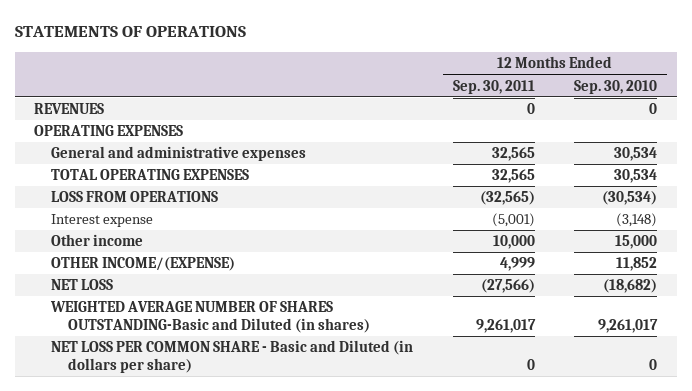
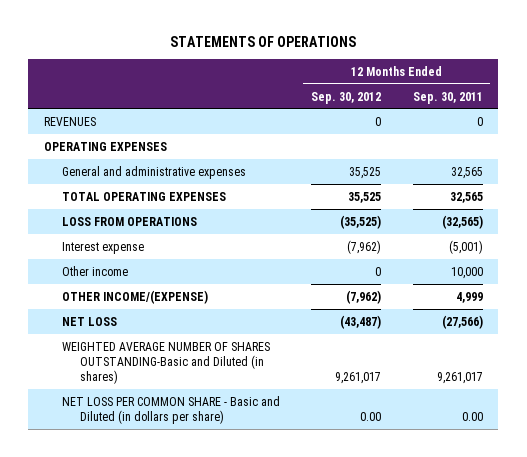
[574,79,658,94] Sep. 30, 2010 -> none
none -> [311,91,382,104] Sep. 30, 2012
[526,359,535,371] 0 -> [461,411,483,421] 0.00

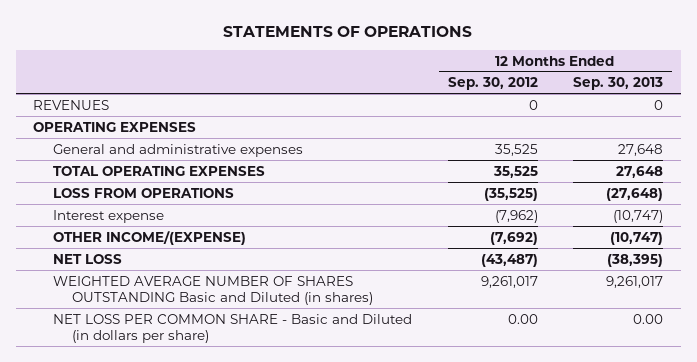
[412,91,483,104] Sep. 30, 2011 -> none
none -> [573,77,664,91] Sep. 30, 2013
[61,265,128,276] Other income -> none
[346,289,382,304] (7,962) -> [489,231,538,245] (7,692)
[61,341,270,384] WEIGHTED AVERAGE NUMBER OF SHARES OUTSTANDING-Basic and Diluted (in shares) -> [52,275,374,305] WEIGHTED AVERAGE NUMBER OF SHARES OUTSTANDING Basic and Diluted (in shares)

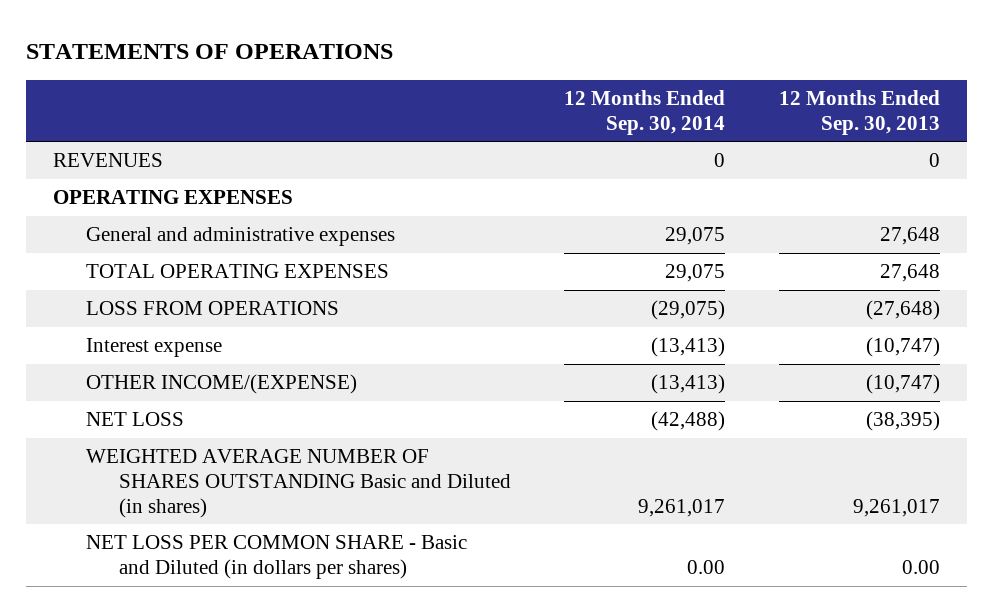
[447,77,538,91] Sep. 30, 2012 -> none
none -> [564,89,726,135] 12 Months Ended Sep. 30, 2014
[52,313,412,343] NET LOSS PER COMMON SHARE - Basic and Diluted (in dollars per share) -> [85,535,467,579] NET LOSS PER COMMON SHARE - Basic and Diluted (in dollars per shares)

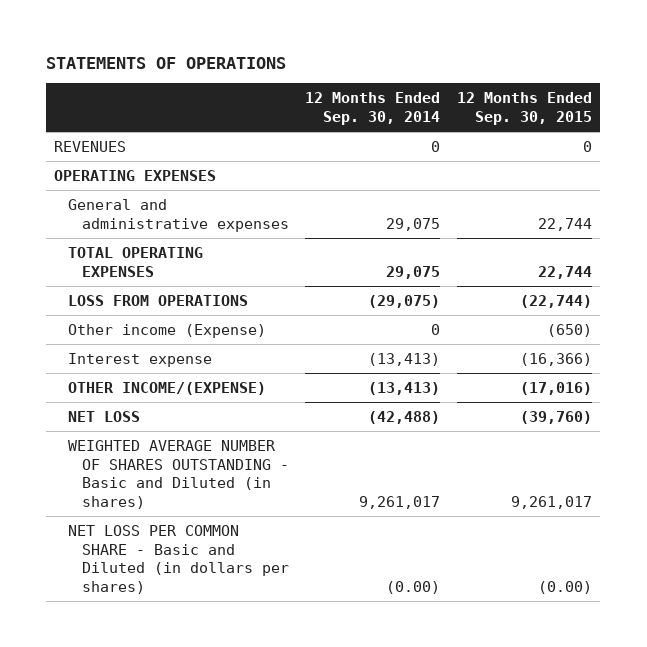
[779,89,941,135] 12 Months Ended Sep. 30, 2013 -> none
none -> [457,92,593,125] 12 Months Ended Sep. 30, 2015
none -> [68,324,267,339] Other income (Expense)
[85,449,511,518] WEIGHTED AVERAGE NUMBER OF SHARES OUTSTANDING Basic and Diluted (in shares) -> [68,440,289,509] WEIGHTED AVERAGE NUMBER OF SHARES OUTSTANDING - Basic and Diluted (in shares)
[687,559,726,574] 0.00 -> [386,580,441,594] (0.00)

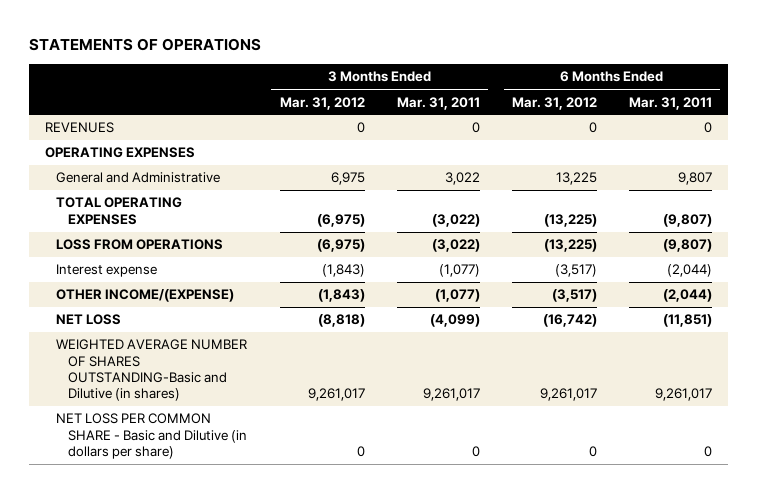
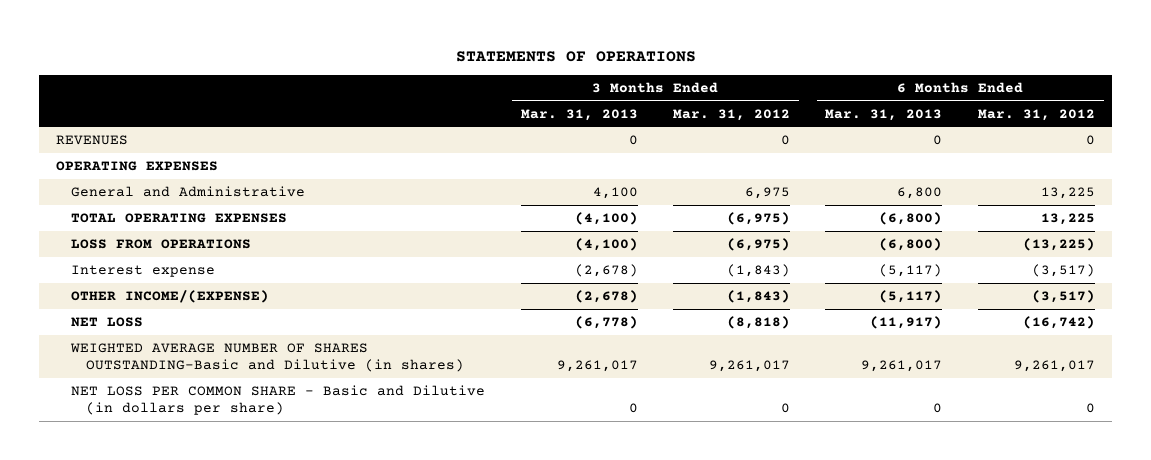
[396,96,480,110] Mar. 31, 2011 -> none
[629,96,713,110] Mar. 31, 2011 -> none
none -> [520,108,638,121] Mar. 31, 2013
none -> [825,108,943,121] Mar. 31, 2013
[543,213,597,227] (13,225) -> [1040,212,1095,225] 13,225

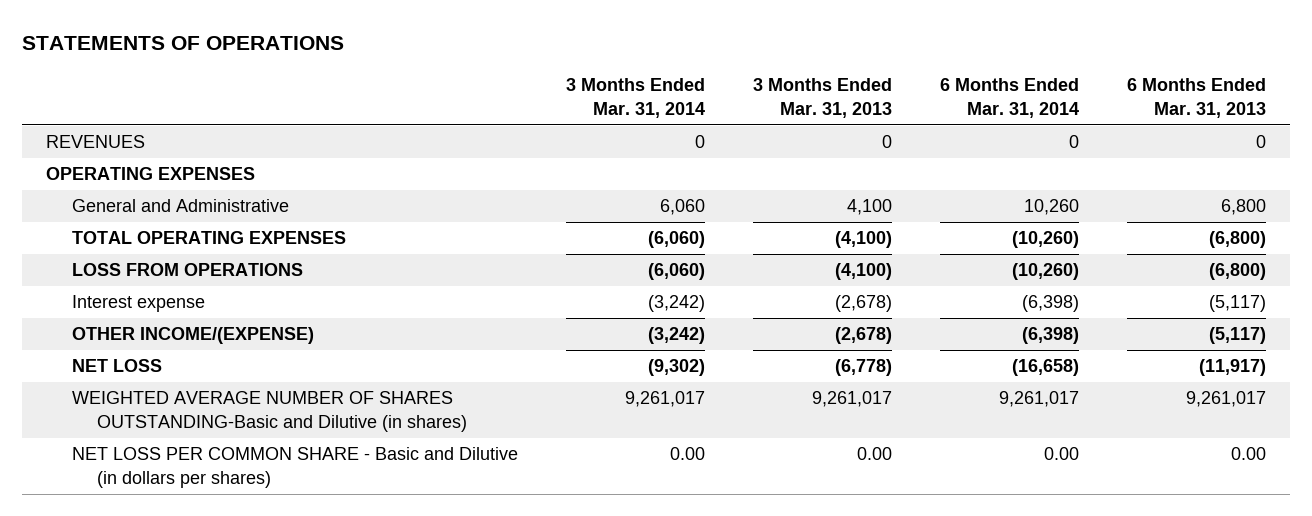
[673,108,791,121] Mar. 31, 2012 -> none
[977,108,1095,121] Mar. 31, 2012 -> none
none -> [565,78,705,118] 3 Months Ended Mar. 31, 2014
none -> [939,78,1079,118] 6 Months Ended Mar. 31, 2014
[71,384,486,416] NET LOSS PER COMMON SHARE - Basic and Dilutive (in dollars per share) -> [71,447,518,488] NET LOSS PER COMMON SHARE - Basic and Dilutive (in dollars per shares)
[628,403,638,414] 0 -> [856,447,892,461] 0.00
[933,403,943,414] 0 -> [1231,447,1267,461] 0.00

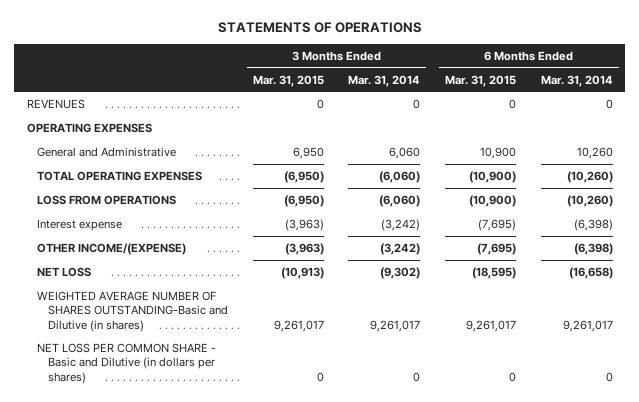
[752,78,892,118] 3 Months Ended Mar. 31, 2013 -> none
[1127,78,1267,118] 6 Months Ended Mar. 31, 2013 -> none
none -> [252,74,324,87] Mar. 31, 2015
none -> [444,74,516,87] Mar. 31, 2015
[669,447,705,461] 0.00 -> [413,371,421,382] 0
[1043,447,1079,461] 0.00 -> [605,371,613,382] 0

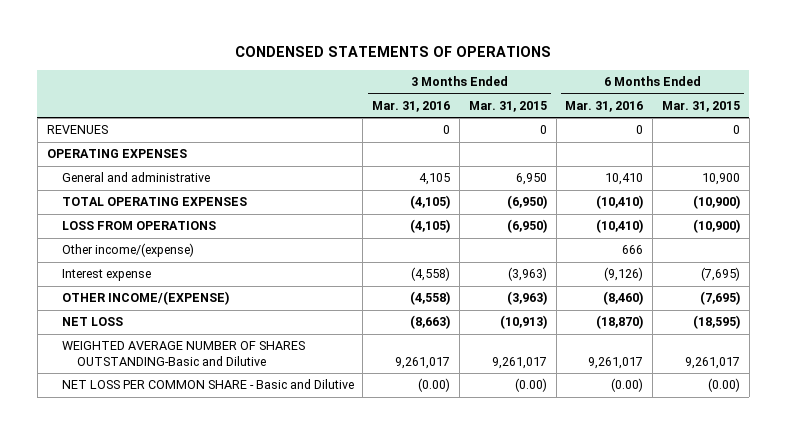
[217,22,422,34] STATEMENTS OF OPERATIONS -> [235,45,552,57] CONDENSED STATEMENTS OF OPERATIONS
[348,74,421,87] Mar. 31, 2014 -> none
[540,74,613,87] Mar. 31, 2014 -> none
none -> [372,100,451,112] Mar. 31, 2016
none -> [565,100,644,112] Mar. 31, 2016
[37,146,177,157] General and Administrative -> [61,172,210,183] General and administrative
none -> [61,243,194,258] Other income/(expense)
[37,290,229,332] WEIGHTED AVERAGE NUMBER OF SHARES OUTSTANDING-Basic and Dilutive (in shares) -> [61,341,305,367] WEIGHTED AVERAGE NUMBER OF SHARES OUTSTANDING-Basic and Dilutive
[37,342,217,384] NET LOSS PER COMMON SHARE - Basic and Dilutive (in dollars per shares) -> [61,379,354,390] NET LOSS PER COMMON SHARE - Basic and Dilutive
[316,371,324,382] 0 -> [514,378,547,393] (0.00)
[508,371,516,382] 0 -> [707,378,740,393] (0.00)

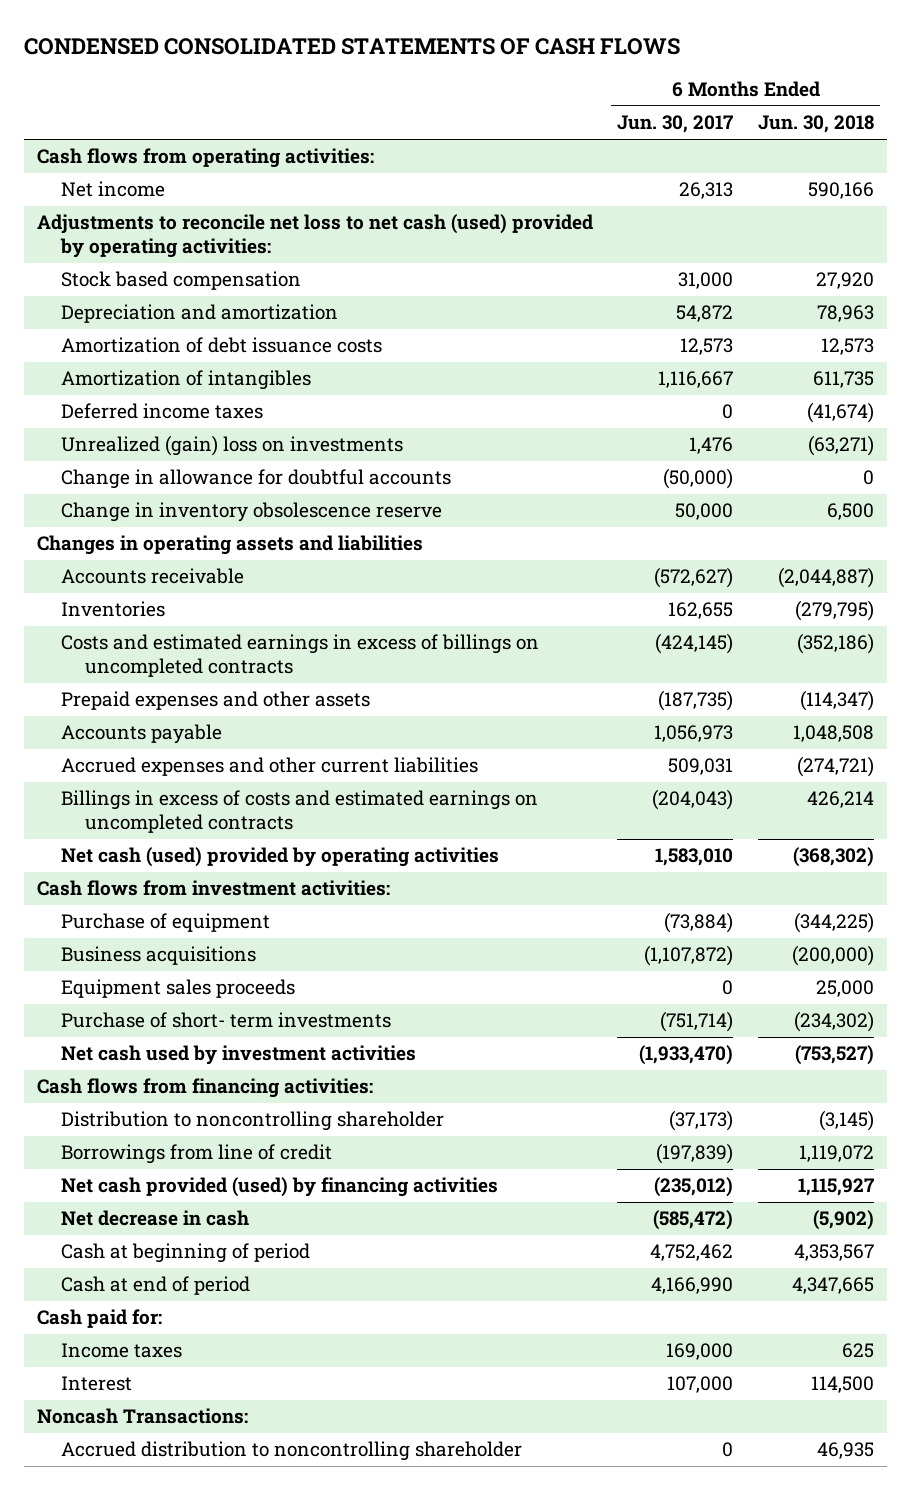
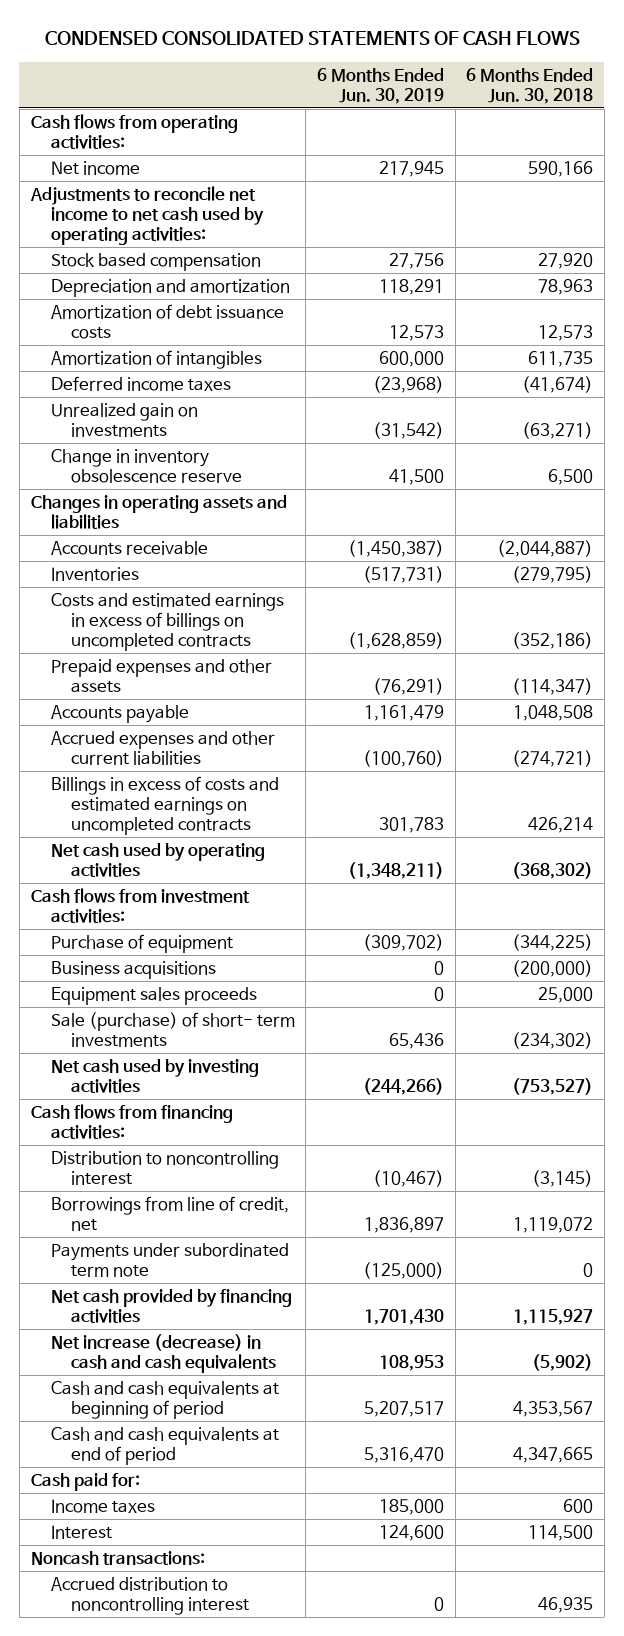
[617,115,734,134] Jun. 30, 2017 -> none
none -> [316,67,444,104] 6 Months Ended Jun. 30, 2019
[36,214,593,259] Adjustments to reconcile net loss to net cash (used) provided by operating activities: -> [29,186,264,245] Adjustments to reconcile net income to net cash used by operating activities:
[60,469,451,490] Change in allowance for doubtful accounts -> none
[60,435,403,457] Unrealized (gain) loss on investments -> [50,403,198,437] Unrealized gain on investments
[60,847,499,868] Net cash (used) provided by operating activities -> [50,843,265,877] Net cash used by operating activities
[60,1012,391,1029] Purchase of short- term investments -> [50,1012,295,1047] Sale (purchase) of short- term investments
[60,1045,416,1066] Net cash used by investment activities -> [50,1059,259,1093] Net cash used by investing activities
[60,1111,444,1132] Distribution to noncontrolling shareholder -> [50,1151,279,1185] Distribution to noncontrolling interest
[60,1144,332,1165] Borrowings from line of credit -> [50,1196,289,1231] Borrowings from line of credit, net
none -> [50,1243,289,1277] Payments under subordinated term note
[60,1177,498,1198] Net cash provided (used) by financing activities -> [50,1289,292,1323] Net cash provided by financing activities
[60,1210,249,1227] Net decrease in cash -> [50,1334,276,1373] Net increase (decrease) in cash and cash equivalents
[60,1243,310,1264] Cash at beginning of period -> [50,1381,279,1419] Cash and cash equivalents at beginning of period
[60,1276,250,1296] Cash at end of period -> [50,1427,279,1465] Cash and cash equivalents at end of period
[842,1343,875,1359] 625 -> [563,1499,594,1514] 600
[36,1408,248,1425] Noncash Transactions: -> [30,1551,205,1566] Noncash transactions:
[60,1441,522,1462] Accrued distribution to noncontrolling shareholder -> [50,1577,249,1615] Accrued distribution to noncontrolling interest

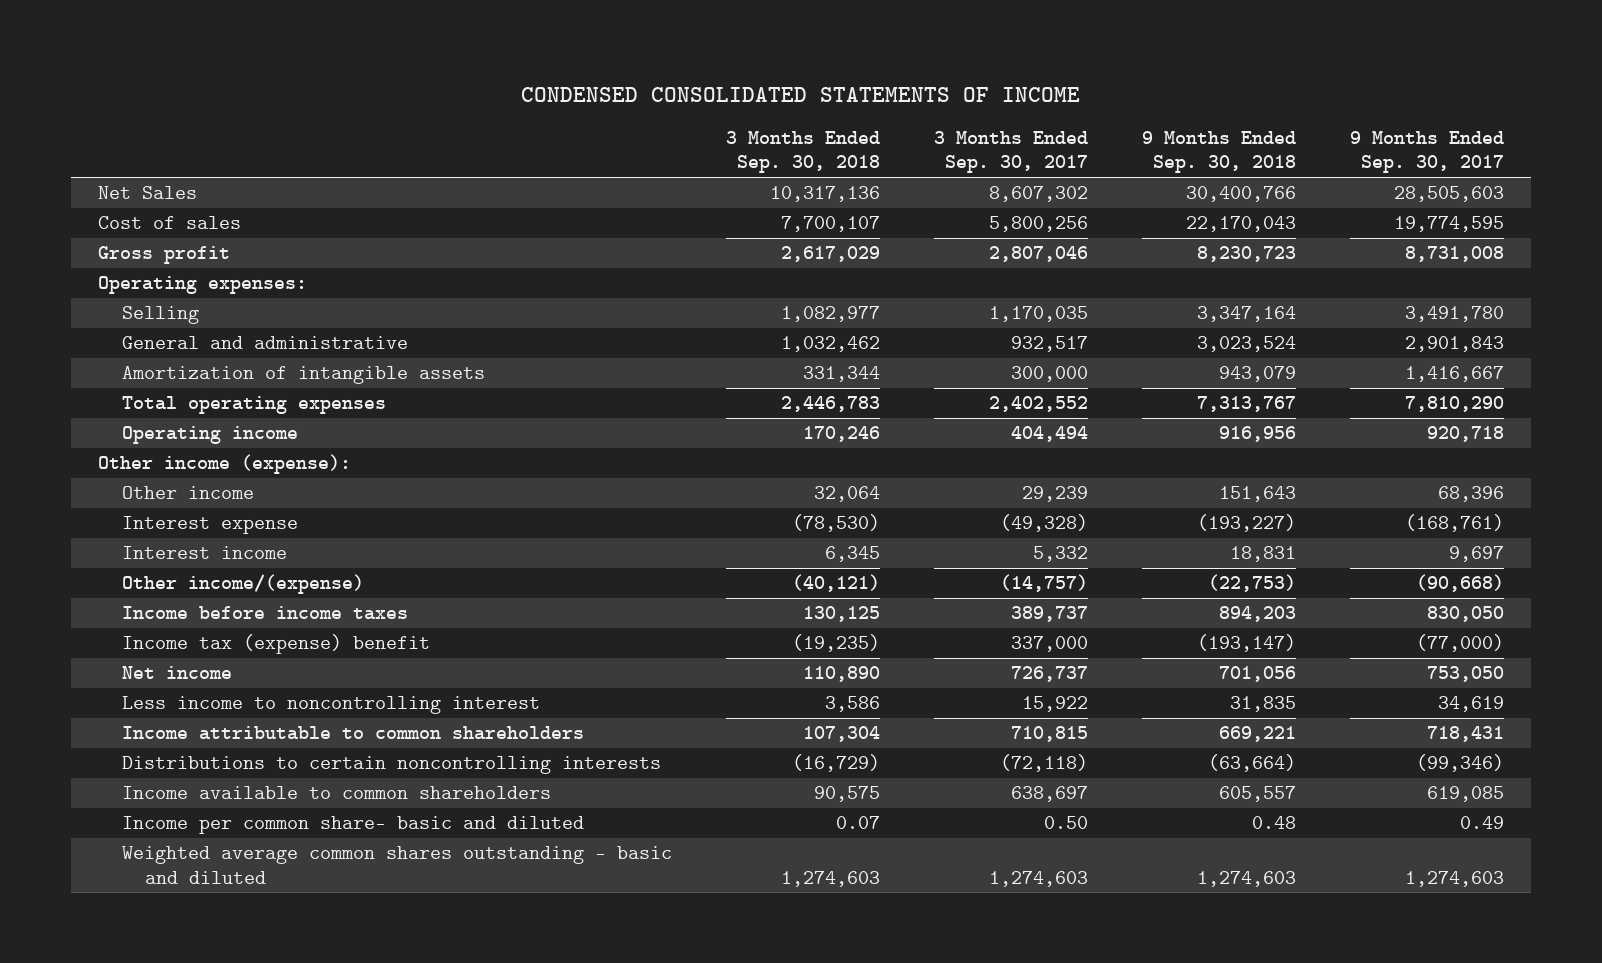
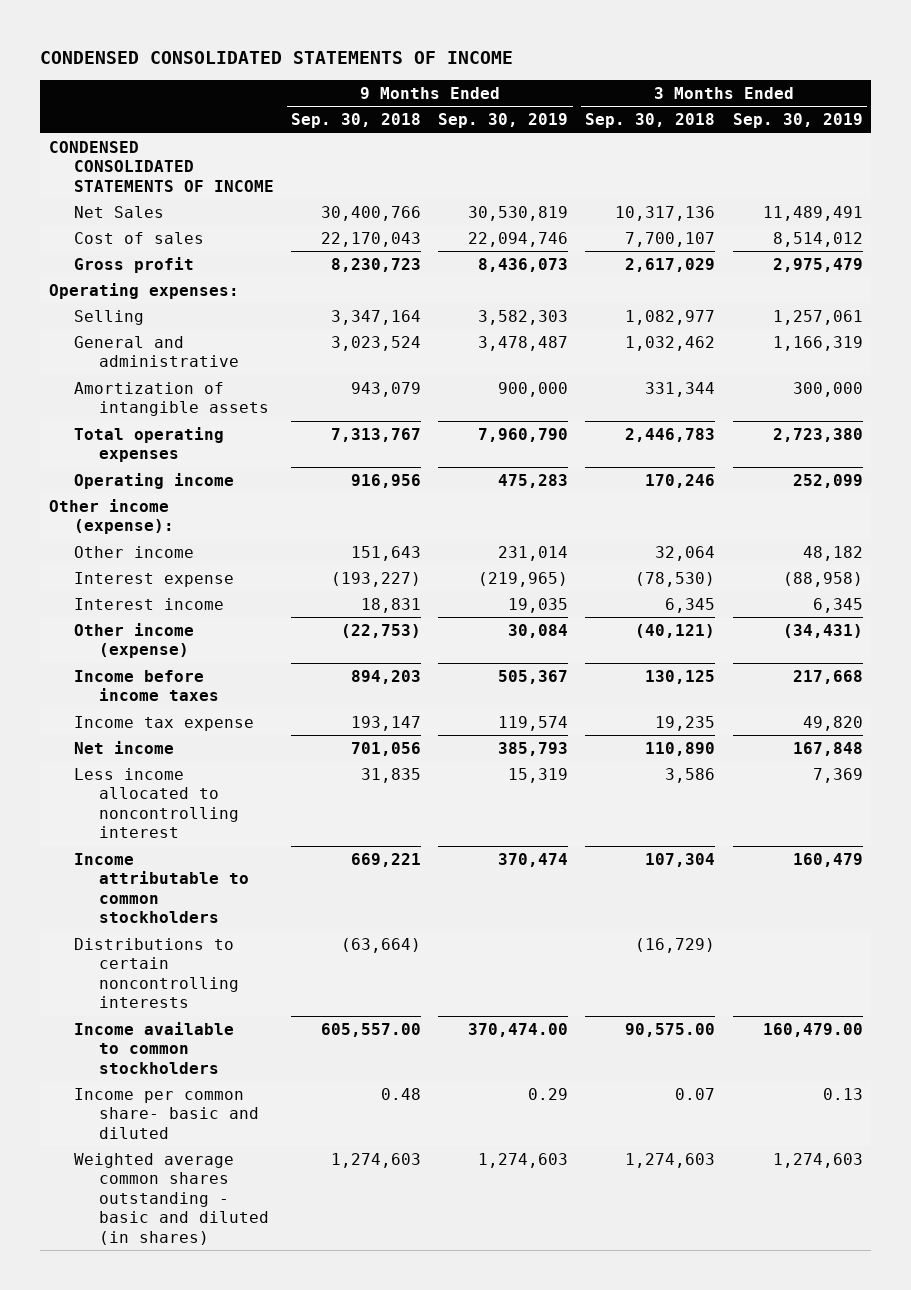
[933,130,1088,174] 3 Months Ended Sep. 30, 2017 -> none
[1350,130,1505,174] 9 Months Ended Sep. 30, 2017 -> none
none -> [438,113,569,129] Sep. 30, 2019
none -> [732,113,863,129] Sep. 30, 2019
none -> [48,140,274,192] CONDENSED CONSOLIDATED STATEMENTS OF INCOME
[121,574,364,595] Other income/(expense) -> [73,622,194,659] Other income (expense)
[121,634,430,655] Income tax (expense) benefit -> [73,715,254,731] Income tax expense
[791,634,880,653] (19,235) -> [655,715,716,731] 19,235
[1196,634,1296,653] (193,147) -> [350,715,421,731] 193,147
[121,696,540,715] Less income to noncontrolling interest -> [73,767,239,839] Less income allocated to noncontrolling interest
[121,726,584,741] Income attributable to common shareholders -> [73,852,249,924] Income attributable to common stockholders
[121,786,551,800] Income available to common shareholders -> [73,1021,234,1074] Income available to common stockholders
[813,786,880,803] 90,575 -> [625,1022,716,1037] 90,575.00
[1218,786,1296,803] 605,557 -> [320,1022,421,1037] 605,557.00
[121,846,672,884] Weighted average common shares outstanding - basic and diluted -> [73,1152,269,1245] Weighted average common shares outstanding - basic and diluted (in shares)

